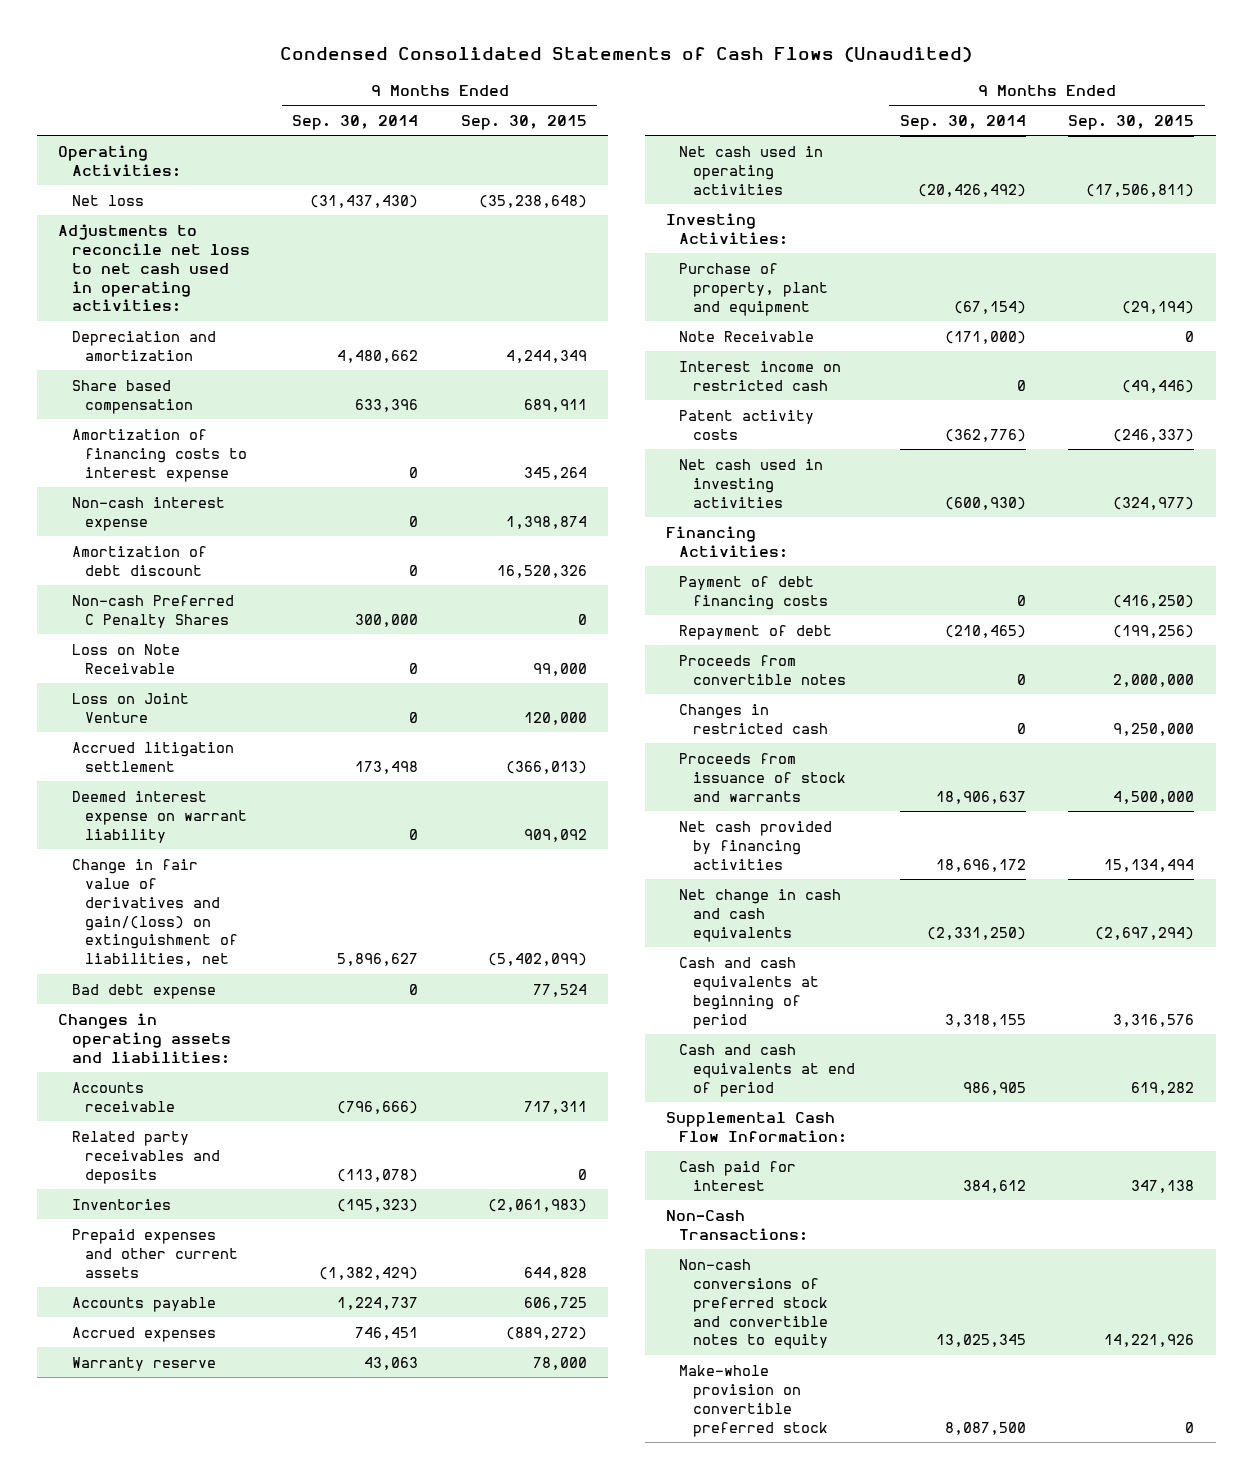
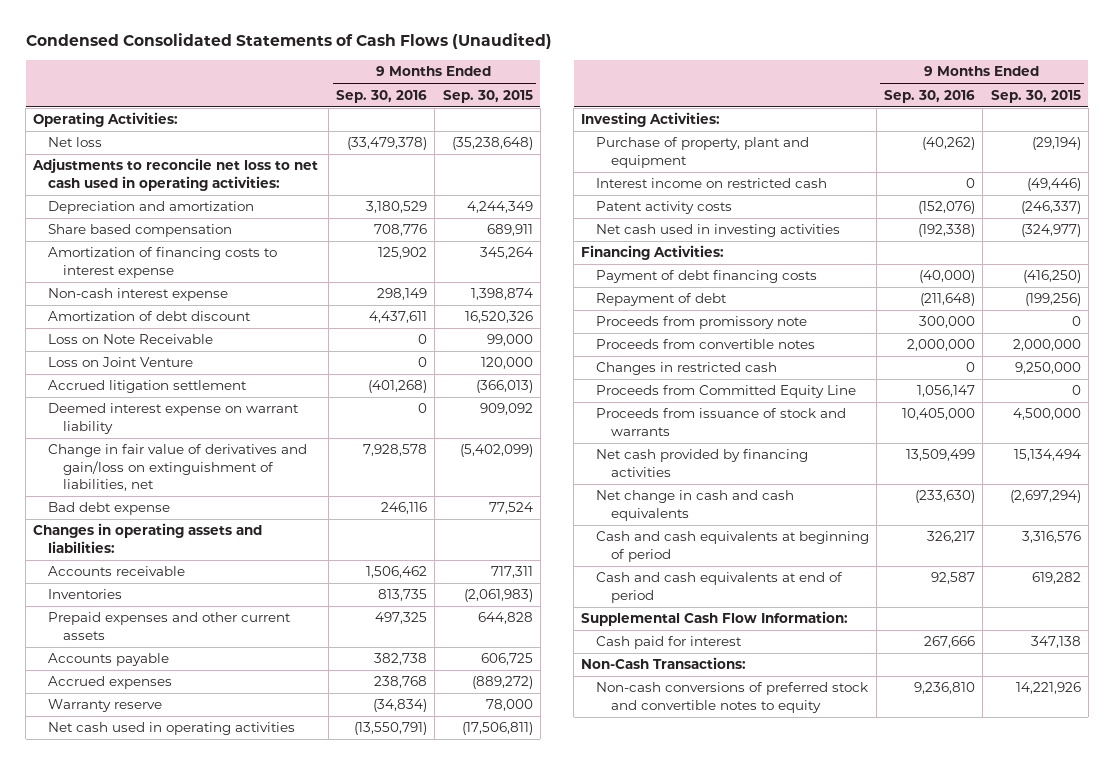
[292,114,419,130] Sep. 30, 2014 -> none
none -> [336,89,428,103] Sep. 30, 2016
[71,594,234,628] Non-cash Preferred C Penalty Shares -> none
[71,858,239,967] Change in fair value of derivatives and gain/(loss) on extinguishment of liabilities, net -> [48,444,308,491] Change in fair value of derivatives and gain/loss on extinguishment of liabilities, net
[71,1130,221,1184] Related party receivables and deposits -> none
[679,330,815,342] Note Receivable -> none
none -> [596,316,808,330] Proceeds from promissory note
none -> [596,385,857,399] Proceeds from Committed Equity Line
[679,1364,828,1437] Make-whole provision on convertible preferred stock -> none

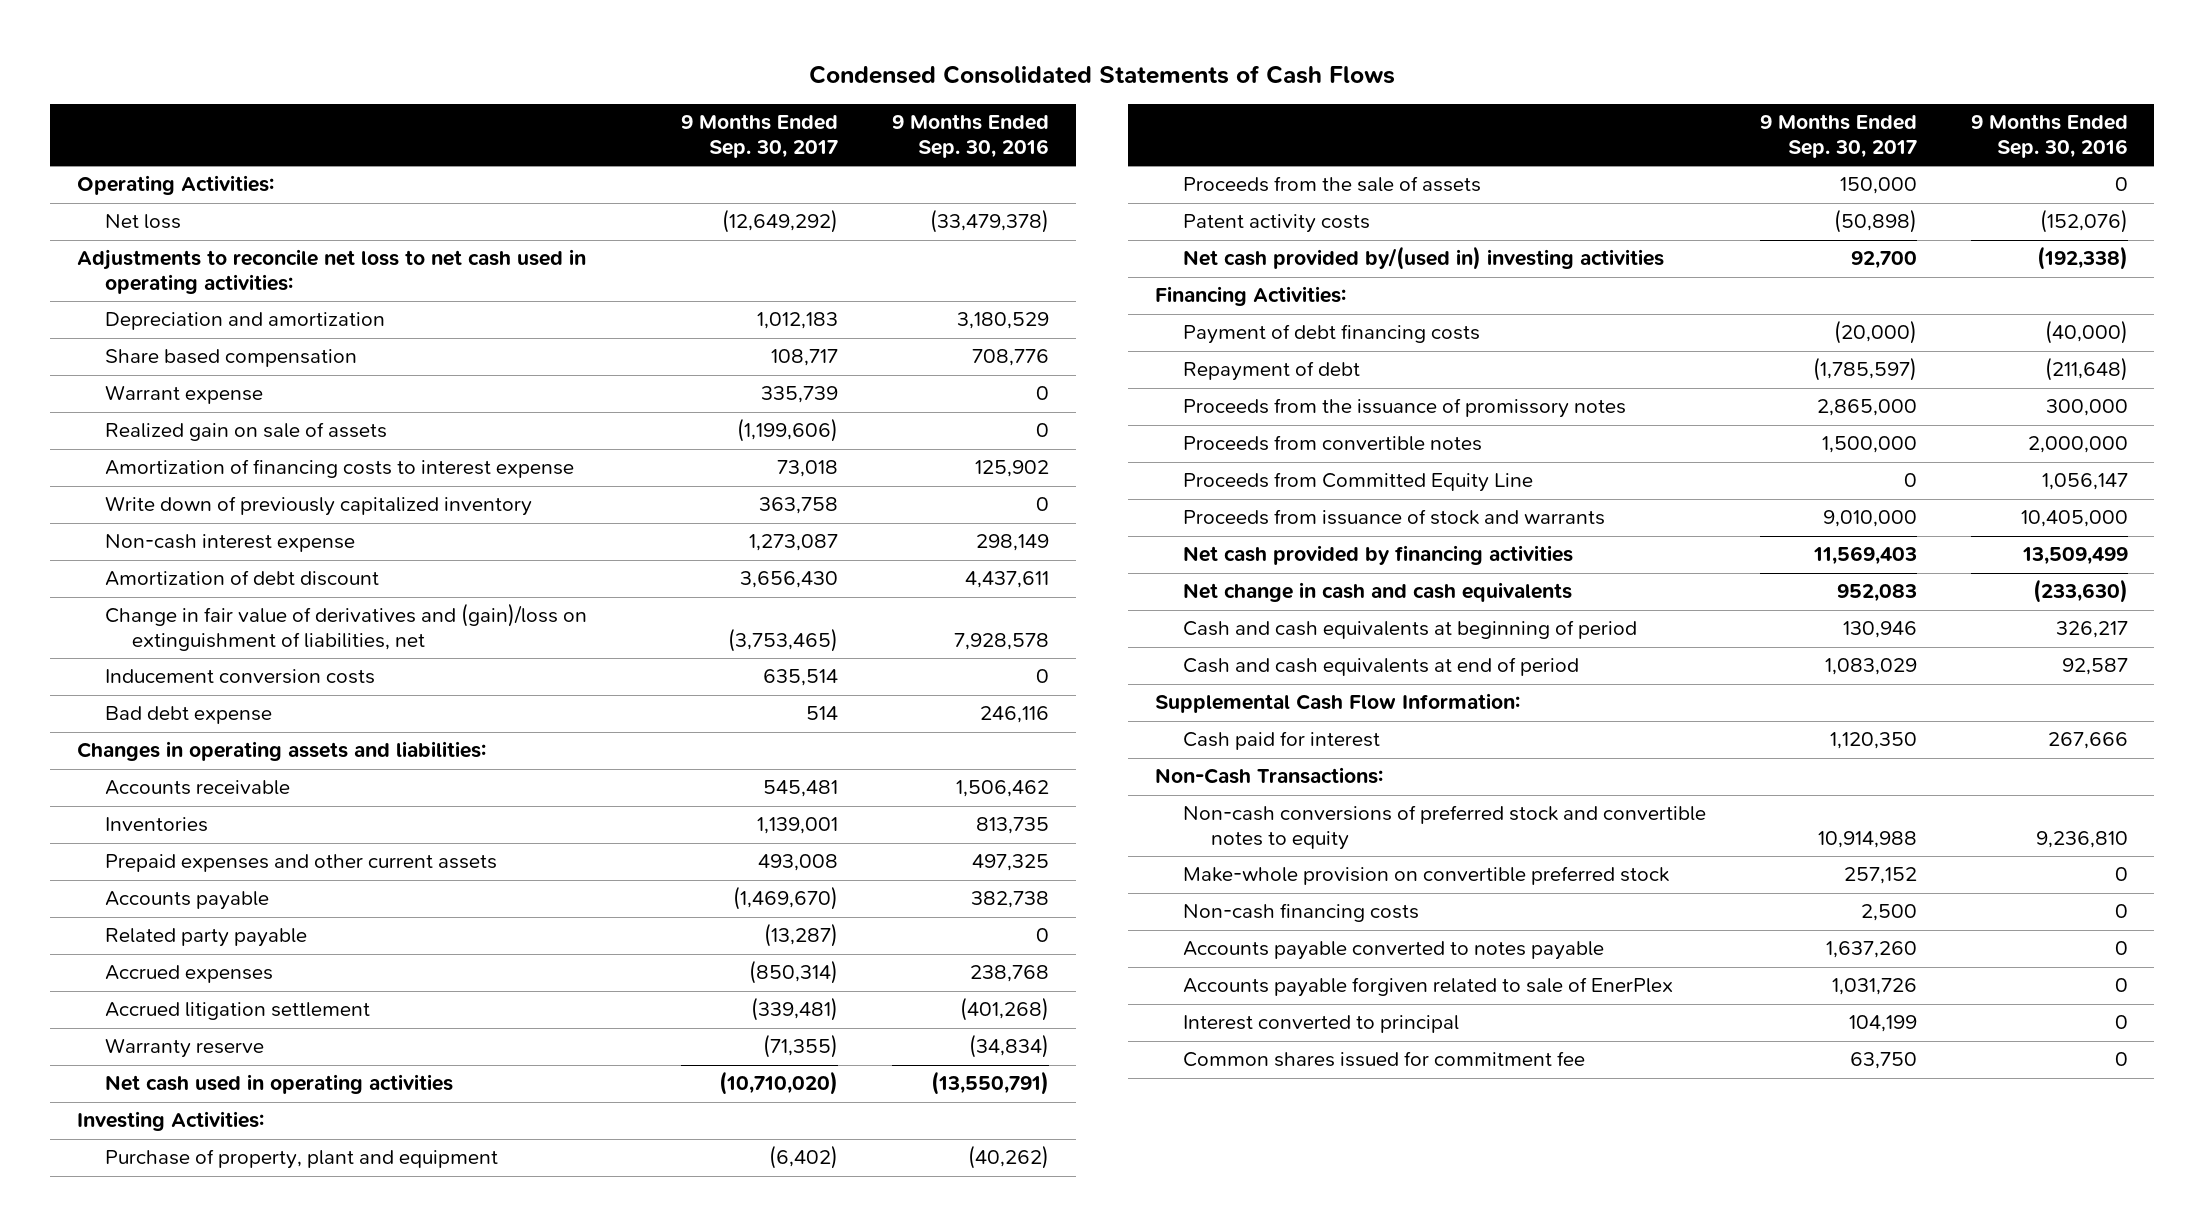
[25,33,552,50] Condensed Consolidated Statements of Cash Flows (Unaudited) -> [809,64,1396,84] Condensed Consolidated Statements of Cash Flows
[442,89,533,103] Sep. 30, 2015 -> none
none -> [681,114,839,158] 9 Months Ended Sep. 30, 2017
none -> [104,385,263,405] Warrant expense
none -> [104,422,387,442] Realized gain on sale of assets
none -> [104,496,532,517] Write down of previously capitalized inventory
[48,334,214,345] Loss on Note Receivable -> none
[48,357,194,368] Loss on Joint Venture -> none
[48,403,300,434] Deemed interest expense on warrant liability -> none
[48,444,308,491] Change in fair value of derivatives and gain/loss on extinguishment of liabilities, net -> [104,603,587,652] Change in fair value of derivatives and (gain)/loss on extinguishment of liabilities, net
none -> [104,669,375,685] Inducement conversion costs
none -> [104,928,307,948] Related party payable
[48,380,248,394] Accrued litigation settlement -> [104,1002,370,1021] Accrued litigation settlement
[596,178,828,189] Interest income on restricted cash -> none
none -> [1183,176,1482,193] Proceeds from the sale of assets
[596,224,841,238] Net cash used in investing activities -> [1183,246,1665,271] Net cash provided by/(used in) investing activities
[596,316,808,330] Proceeds from promissory note -> [1183,398,1627,419] Proceeds from the issuance of promissory notes
[596,362,778,376] Changes in restricted cash -> none
none -> [1183,866,1670,886] Make-whole provision on convertible preferred stock
none -> [1183,903,1420,923] Non-cash financing costs
none -> [1183,941,1605,961] Accounts payable converted to notes payable
none -> [1183,977,1674,998] Accounts payable forgiven related to sale of EnerPlex
none -> [1183,1015,1460,1034] Interest converted to principal
none -> [1183,1051,1586,1068] Common shares issued for commitment fee

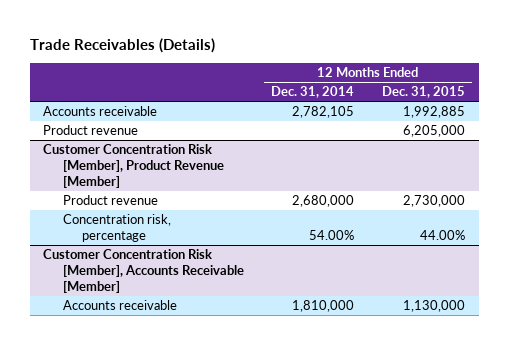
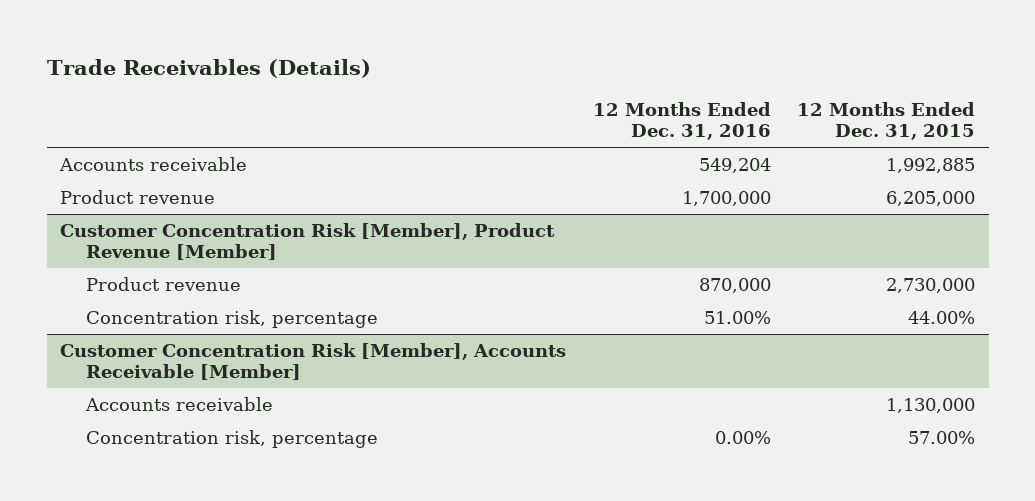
[271,86,355,99] Dec. 31, 2014 -> none
none -> [592,102,771,141] 12 Months Ended Dec. 31, 2016
none -> [85,430,378,449] Concentration risk, percentage

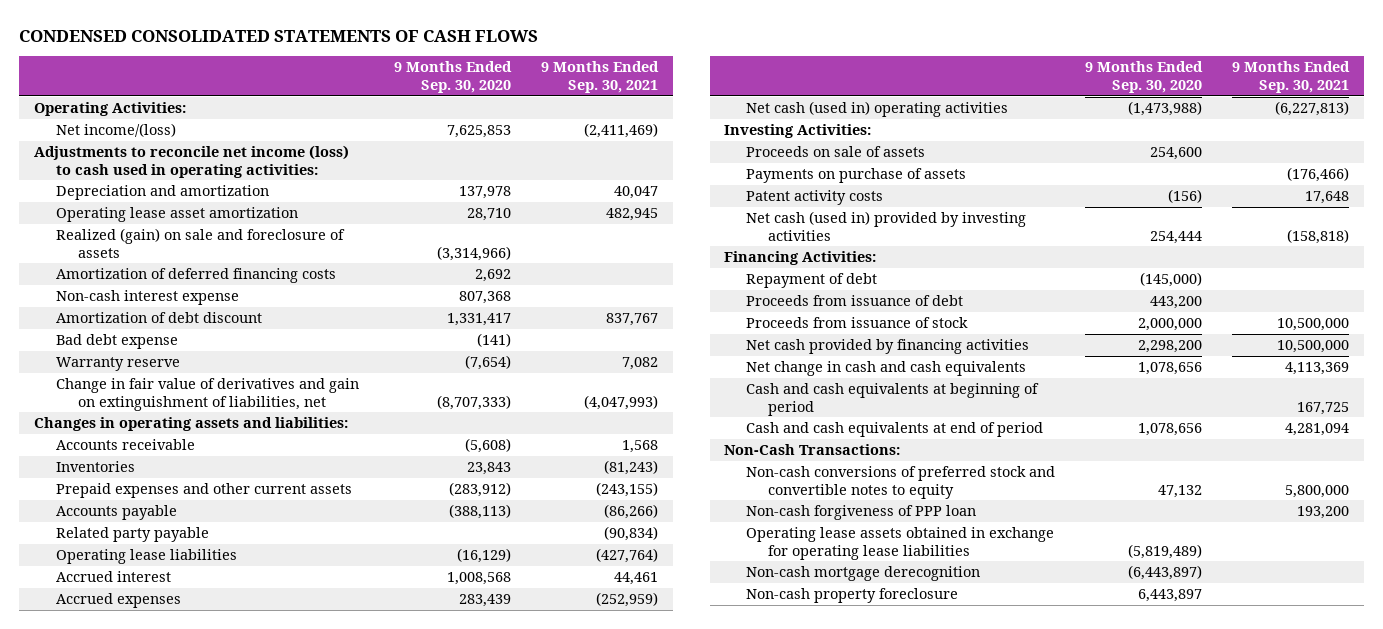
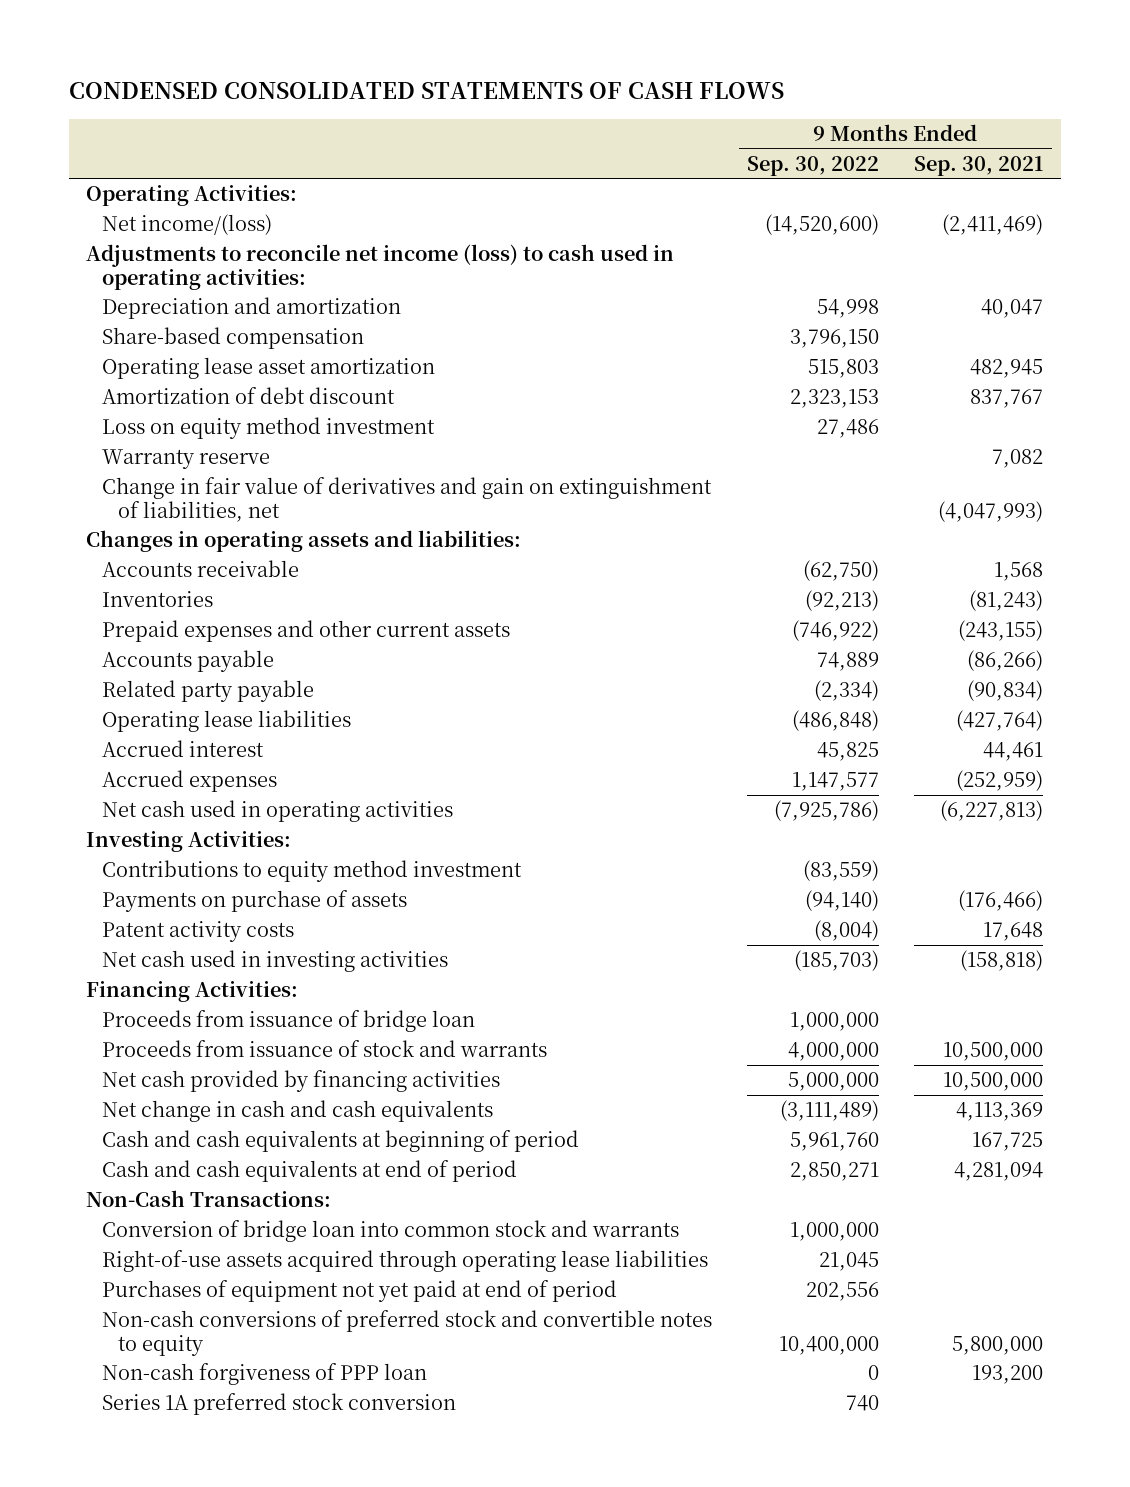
[394,61,513,93] 9 Months Ended Sep. 30, 2020 -> none
none -> [747,155,880,176] Sep. 30, 2022
none -> [102,327,365,350] Share-based compensation
[55,228,345,258] Realized (gain) on sale and foreclosure of assets -> none
[55,268,336,284] Amortization of deferred financing costs -> none
[55,290,239,306] Non-cash interest expense -> none
[55,334,178,350] Bad debt expense -> none
none -> [102,417,436,440] Loss on equity method investment
[746,101,1009,118] Net cash (used in) operating activities -> [102,800,454,823] Net cash used in operating activities
[746,146,926,158] Proceeds on sale of assets -> none
none -> [102,860,523,883] Contributions to equity method investment
[746,211,1027,241] Net cash (used in) provided by investing activities -> [102,950,449,973] Net cash used in investing activities
[746,273,878,289] Repayment of debt -> none
[746,295,964,307] Proceeds from issuance of debt -> [102,1010,476,1033] Proceeds from issuance of bridge loan
[746,317,969,329] Proceeds from issuance of stock -> [102,1040,548,1058] Proceeds from issuance of stock and warrants
none -> [102,1220,680,1243] Conversion of bridge loan into common stock and warrants
none -> [102,1250,709,1273] Right-of-use assets acquired through operating lease liabilities
none -> [102,1280,618,1303] Purchases of equipment not yet paid at end of period
[746,527,1055,560] Operating lease assets obtained in exchange for operating lease liabilities -> none
[746,566,981,582] Non-cash mortgage derecognition -> none
[746,588,959,604] Non-cash property foreclosure -> none
none -> [102,1393,457,1416] Series 1A preferred stock conversion

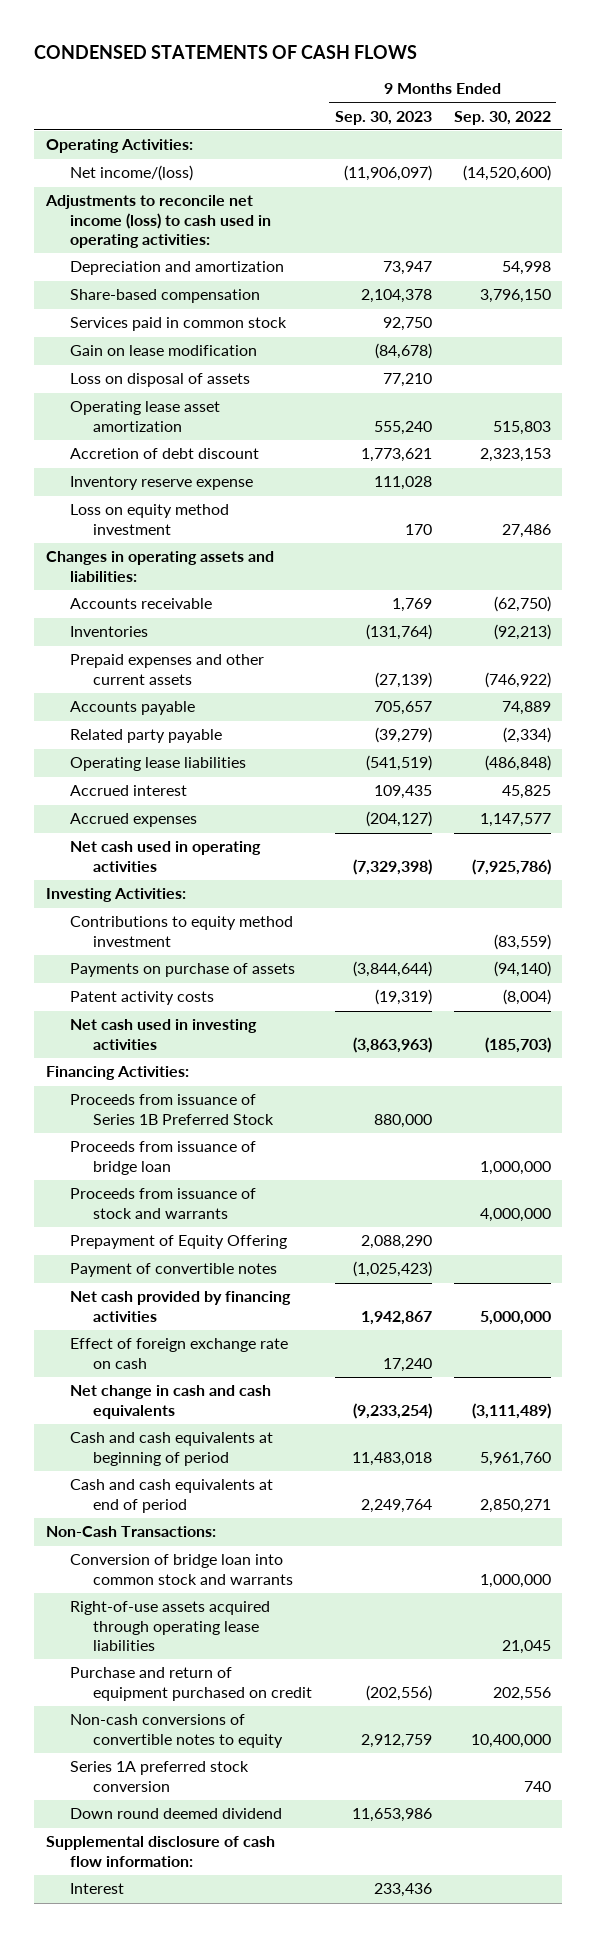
[68,82,784,100] CONDENSED CONSOLIDATED STATEMENTS OF CASH FLOWS -> [34,45,418,60] CONDENSED STATEMENTS OF CASH FLOWS
[914,155,1044,176] Sep. 30, 2021 -> none
none -> [334,110,432,125] Sep. 30, 2023
none -> [69,317,287,332] Services paid in common stock
none -> [69,345,257,357] Gain on lease modification
none -> [69,373,250,388] Loss on disposal of assets
[102,387,396,405] Amortization of debt discount -> [69,448,259,460] Accretion of debt discount
none -> [69,476,253,491] Inventory reserve expense
[102,449,271,470] Warranty reserve -> none
[102,477,713,522] Change in fair value of derivatives and gain on extinguishment of liabilities, net -> none
none -> [69,1094,275,1125] Proceeds from issuance of Series 1B Preferred Stock
none -> [69,1235,287,1250] Prepayment of Equity Offering
none -> [69,1263,277,1278] Payment of convertible notes
none -> [69,1338,288,1369] Effect of foreign exchange rate on cash
[102,1363,428,1386] Non-cash forgiveness of PPP loan -> none
[102,1280,618,1303] Purchases of equipment not yet paid at end of period -> [69,1667,313,1701] Purchase and return of equipment purchased on credit
[102,1310,713,1356] Non-cash conversions of preferred stock and convertible notes to equity -> [69,1714,284,1748] Non-cash conversions of convertible notes to equity
none -> [69,1808,282,1820] Down round deemed dividend
none -> [45,1836,275,1867] Supplemental disclosure of cash flow information:
none -> [69,1883,124,1895] Interest

